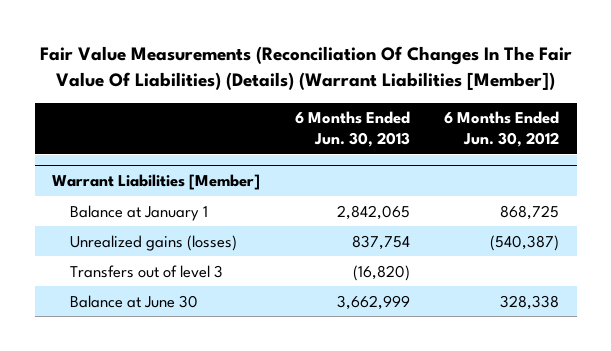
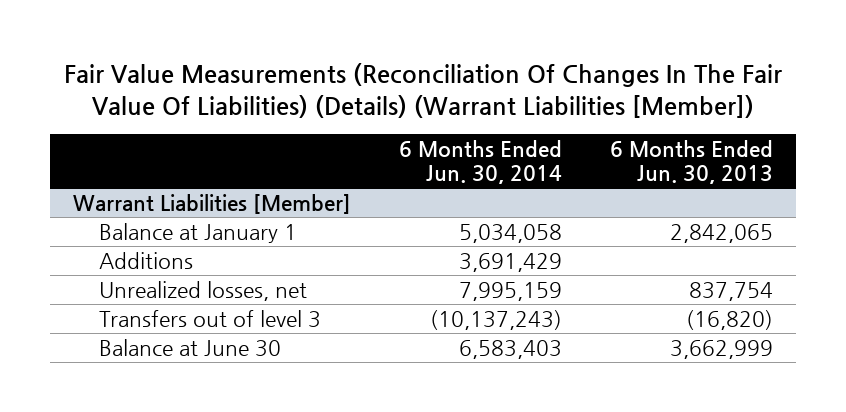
[444,111,560,147] 6 Months Ended Jun. 30, 2012 -> none
none -> [399,140,563,185] 6 Months Ended Jun. 30, 2014
none -> [99,251,194,269] Additions
[69,234,237,251] Unrealized gains (losses) -> [99,280,308,301] Unrealized losses, net

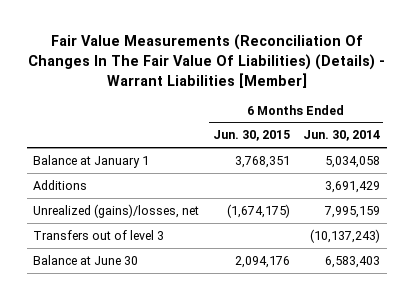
[64,62,783,118] Fair Value Measurements (Reconciliation Of Changes In The Fair Value Of Liabilities) (Details) (Warrant Liabilities [Member]) -> [27,34,385,88] Fair Value Measurements (Reconciliation Of Changes In The Fair Value Of Liabilities) (Details) - Warrant Liabilities [Member]
[609,140,773,185] 6 Months Ended Jun. 30, 2013 -> none
none -> [212,130,290,142] Jun. 30, 2015
[73,193,352,214] Warrant Liabilities [Member] -> none
[99,280,308,301] Unrealized losses, net -> [33,203,200,218] Unrealized (gains)/losses, net

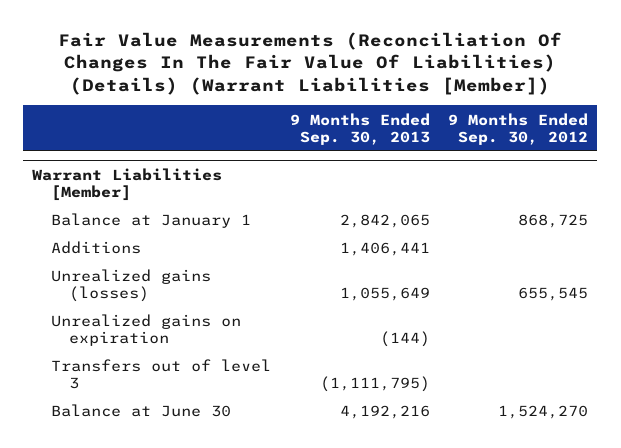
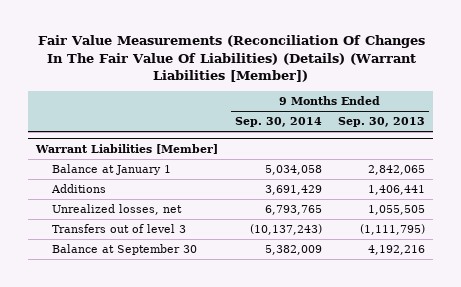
[448,112,589,145] 9 Months Ended Sep. 30, 2012 -> none
none -> [234,117,322,128] Sep. 30, 2014
[50,314,241,347] Unrealized gains on expiration -> none
[50,269,211,303] Unrealized gains (losses) -> [52,204,183,216] Unrealized losses, net
[339,287,430,302] 1,055,649 -> [367,205,425,216] 1,055,505
[50,404,231,418] Balance at June 30 -> [52,244,198,256] Balance at September 30

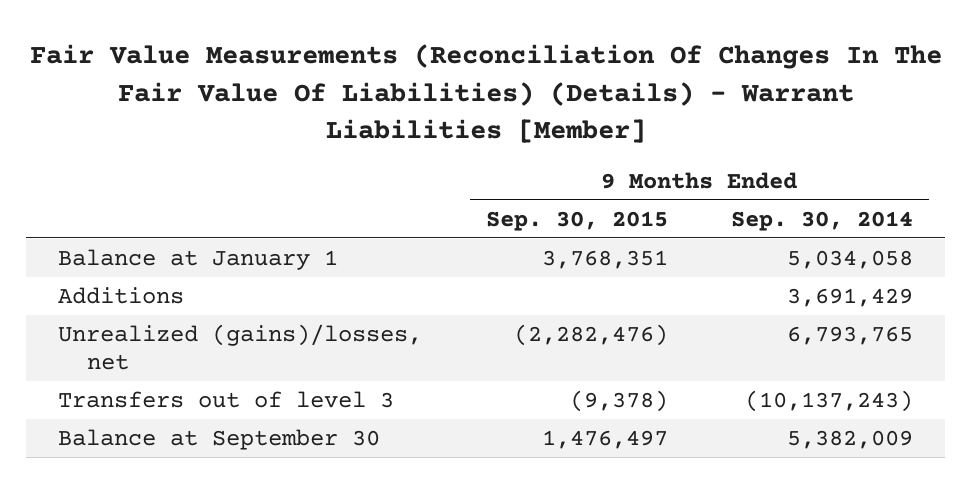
[37,35,425,82] Fair Value Measurements (Reconciliation Of Changes In The Fair Value Of Liabilities) (Details) (Warrant Liabilities [Member]) -> [29,44,942,144] Fair Value Measurements (Reconciliation Of Changes In The Fair Value Of Liabilities) (Details) - Warrant Liabilities [Member]
[337,117,425,128] Sep. 30, 2013 -> none
none -> [485,210,668,231] Sep. 30, 2015
[35,144,219,155] Warrant Liabilities [Member] -> none
[52,204,183,216] Unrealized losses, net -> [57,323,422,371] Unrealized (gains)/losses, net

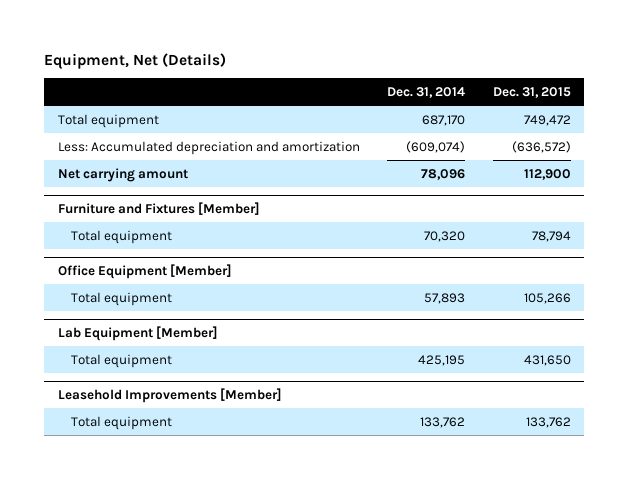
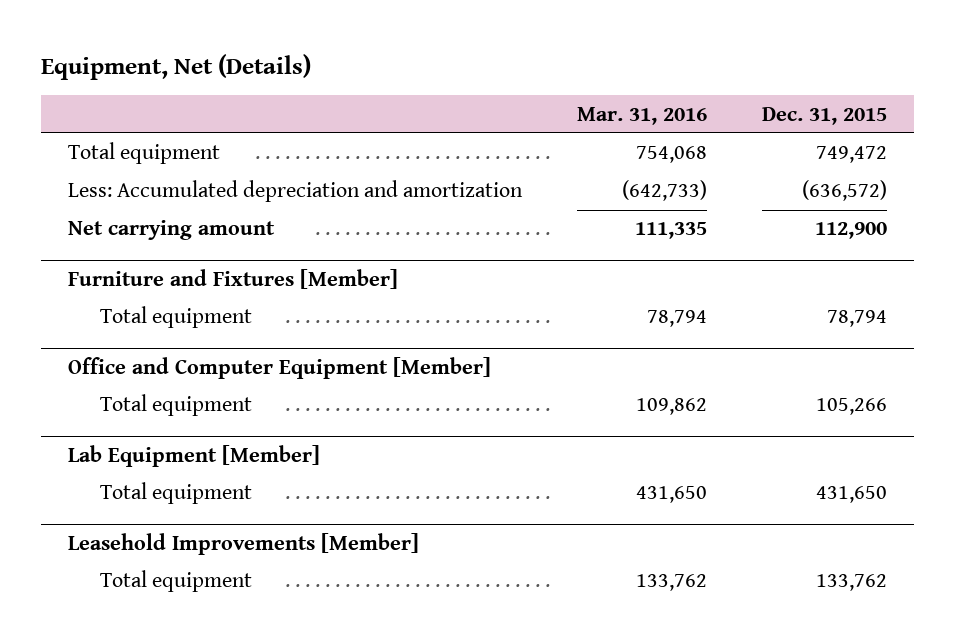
[387,86,466,98] Dec. 31, 2014 -> none
none -> [576,106,707,125] Mar. 31, 2016
[57,264,232,280] Office Equipment [Member] -> [68,356,492,379] Office and Computer Equipment [Member]

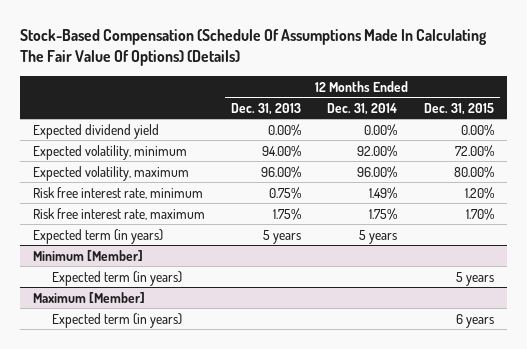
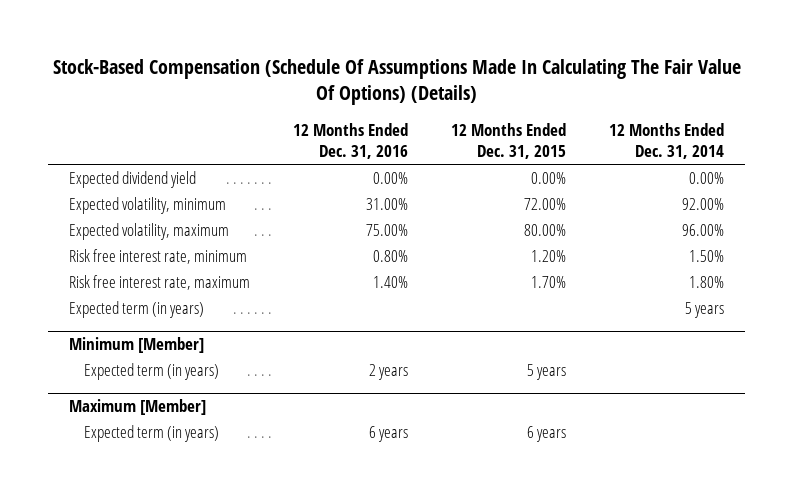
[231,102,302,115] Dec. 31, 2013 -> none
none -> [293,123,409,160] 12 Months Ended Dec. 31, 2016
[369,186,398,199] 1.49% -> [688,249,724,262] 1.50%
[369,207,398,220] 1.75% -> [688,275,724,288] 1.80%

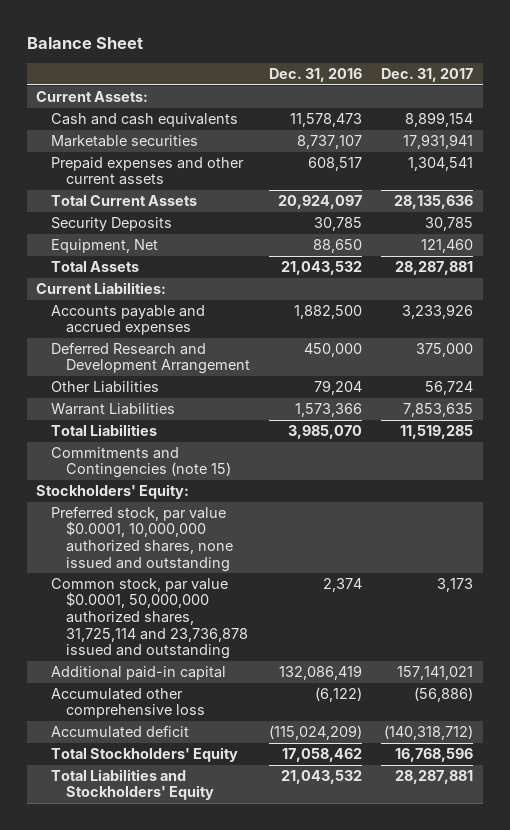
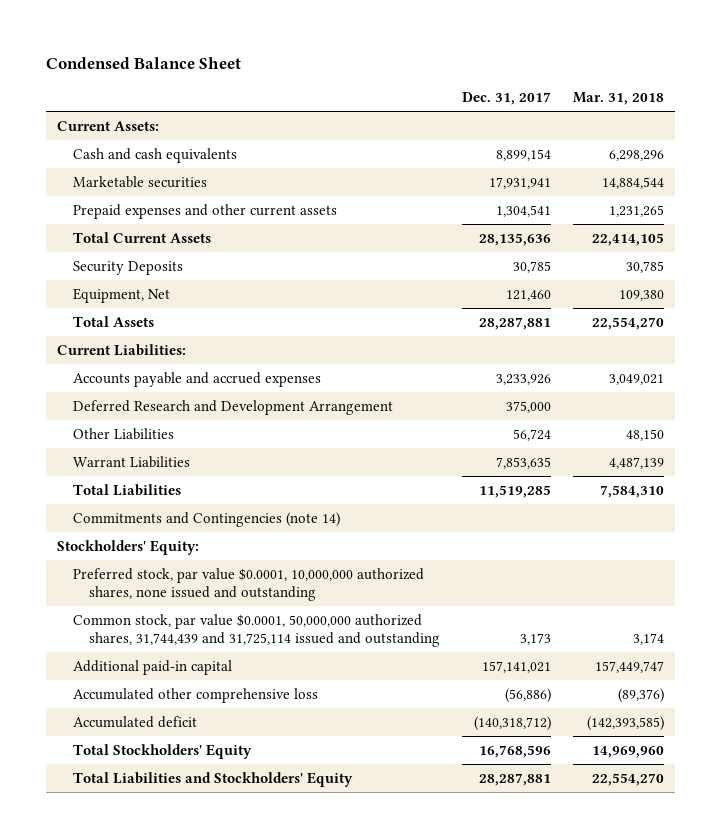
[26,36,143,49] Balance Sheet -> [45,56,241,69] Condensed Balance Sheet
[269,68,363,83] Dec. 31, 2016 -> none
none -> [572,92,664,106] Mar. 31, 2018
[50,446,231,479] Commitments and Contingencies (note 15) -> [72,511,340,527] Commitments and Contingencies (note 14)
[50,577,248,660] Common stock, par value $0.0001, 50,000,000 authorized shares, 31,725,114 and 23,736,878 issued and outstanding -> [72,613,440,648] Common stock, par value $0.0001, 50,000,000 authorized shares, 31,744,439 and 31,725,114 issued and outstanding

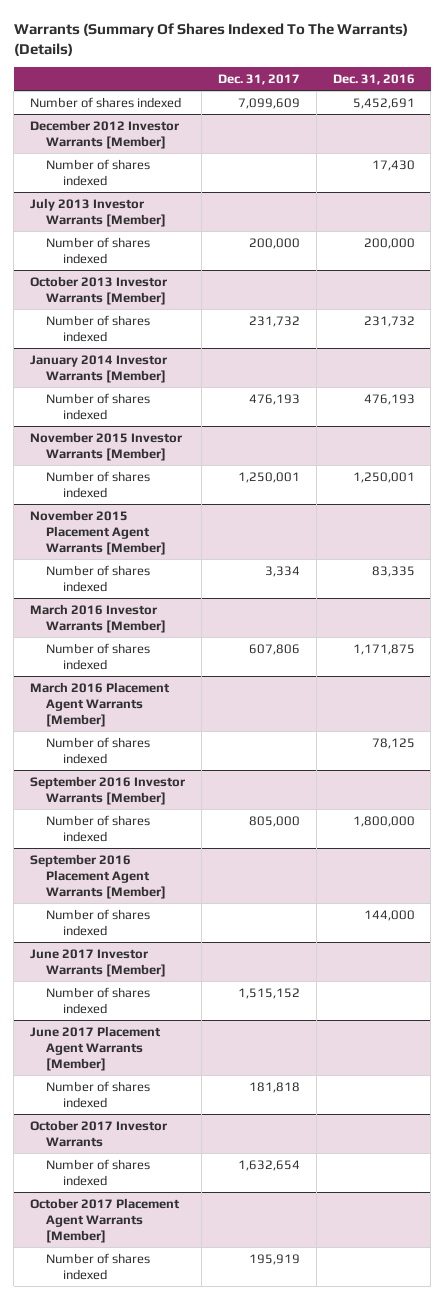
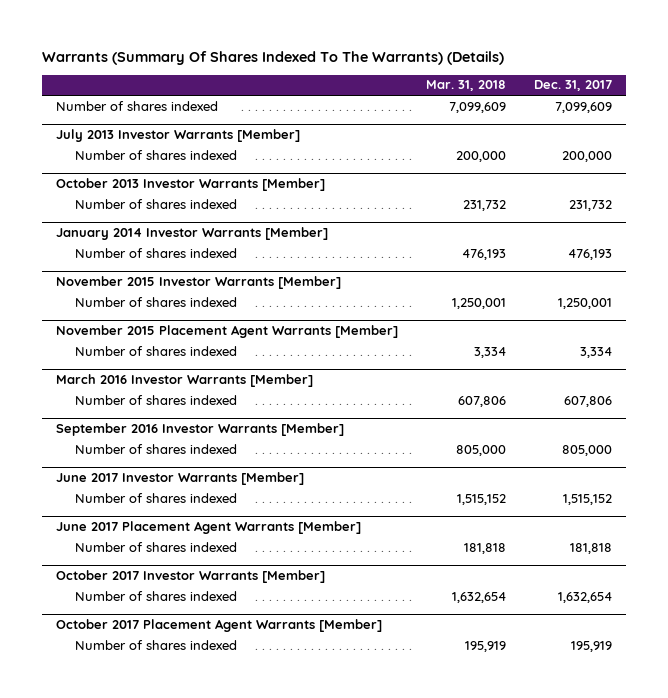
[332,74,415,86] Dec. 31, 2016 -> none
none -> [426,80,507,92] Mar. 31, 2018
[30,119,180,149] December 2012 Investor Warrants [Member] -> none
[46,158,151,186] Number of shares indexed -> none
[30,681,171,727] March 2016 Placement Agent Warrants [Member] -> none
[46,736,151,764] Number of shares indexed -> none
[30,853,167,899] September 2016 Placement Agent Warrants [Member] -> none
[46,908,151,936] Number of shares indexed -> none
[30,1119,168,1147] October 2017 Investor Warrants -> [55,570,325,584] October 2017 Investor Warrants [Member]

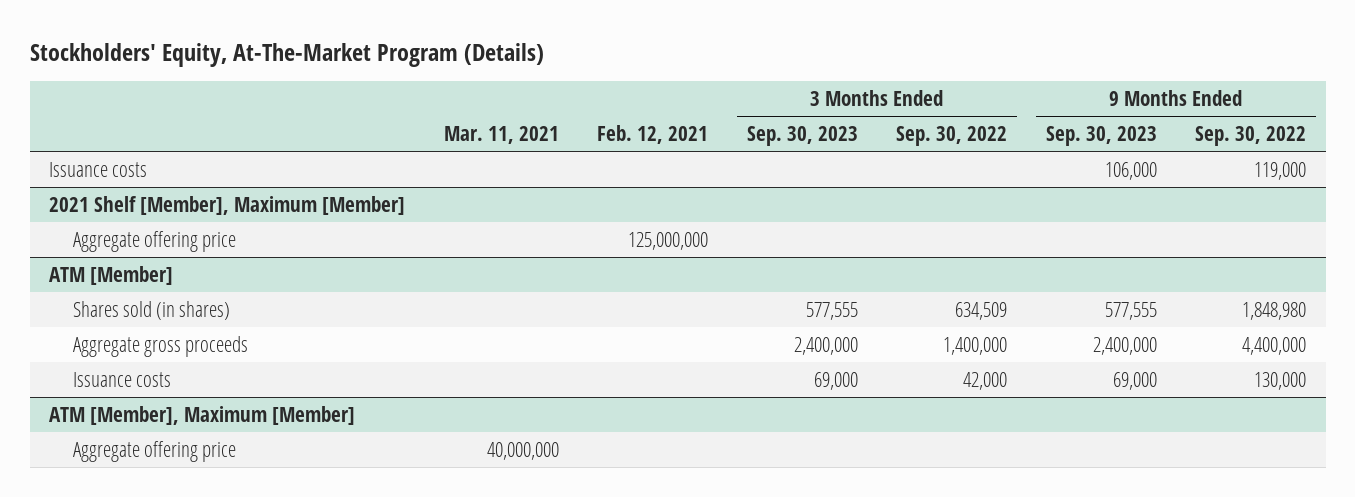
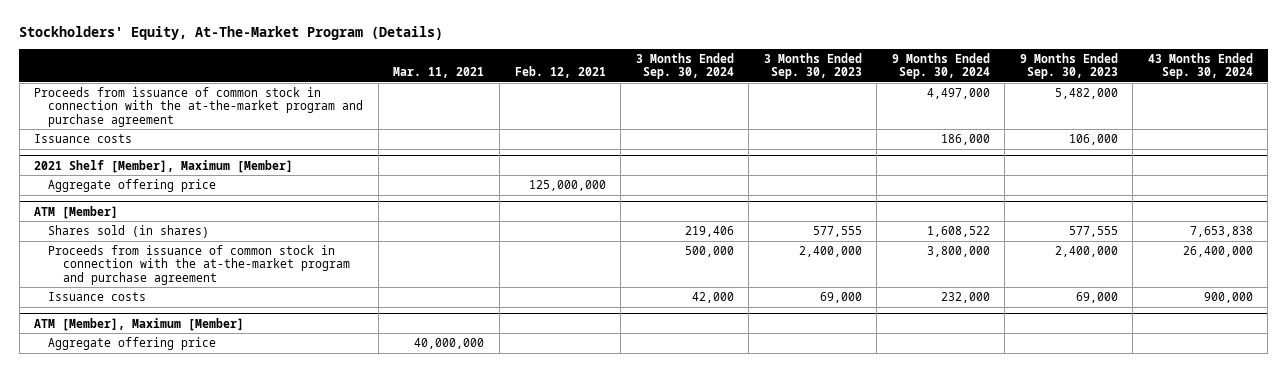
[896,126,1008,147] Sep. 30, 2022 -> none
[1195,126,1307,147] Sep. 30, 2022 -> none
none -> [635,52,734,80] 3 Months Ended Sep. 30, 2024
none -> [891,52,990,80] 9 Months Ended Sep. 30, 2024
none -> [1147,52,1253,80] 43 Months Ended Sep. 30, 2024
none -> [34,86,364,127] Proceeds from issuance of common stock in connection with the at-the-market program and purchase agreement
[72,335,248,357] Aggregate gross proceeds -> [48,244,350,285] Proceeds from issuance of common stock in connection with the at-the-market program and purchase agreement

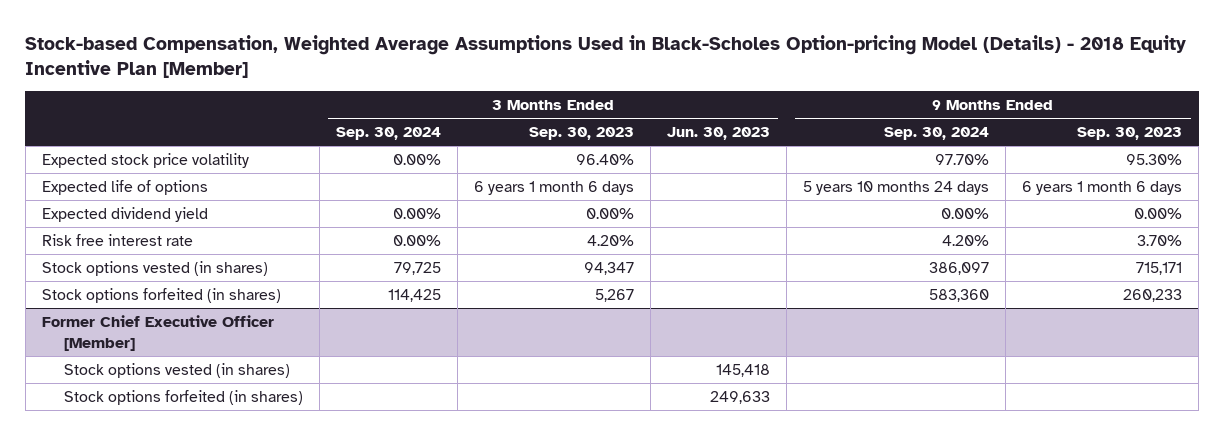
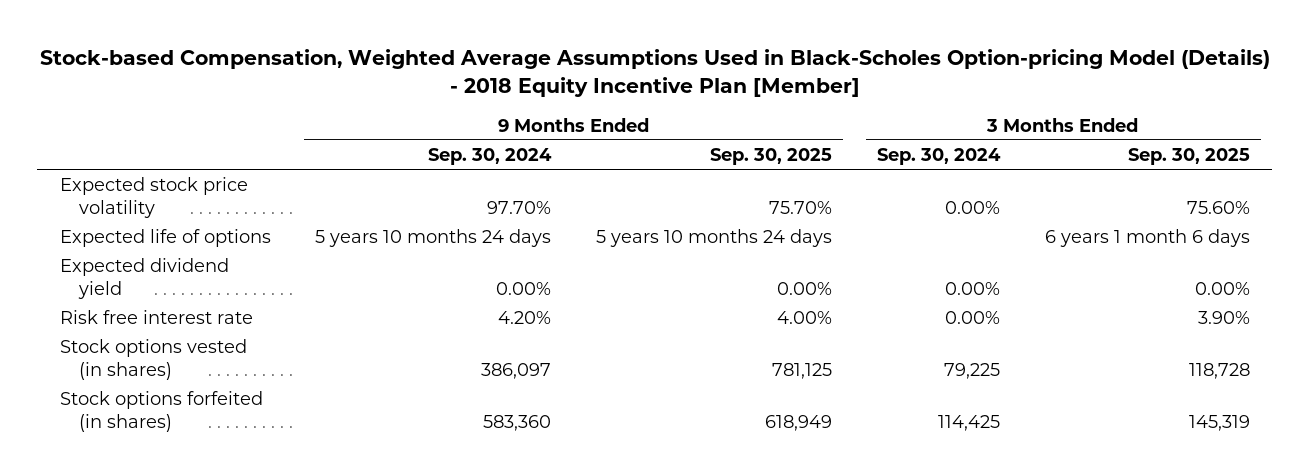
[529,127,635,141] Sep. 30, 2023 -> none
[667,127,771,141] Jun. 30, 2023 -> none
[1077,127,1183,141] Sep. 30, 2023 -> none
none -> [710,147,833,165] Sep. 30, 2025
none -> [1127,147,1250,165] Sep. 30, 2025
[393,262,441,276] 79,725 -> [943,362,1000,379] 79,225
[41,315,274,351] Former Chief Executive Officer [Member] -> none
[63,363,290,379] Stock options vested (in shares) -> none
[63,390,303,406] Stock options forfeited (in shares) -> none

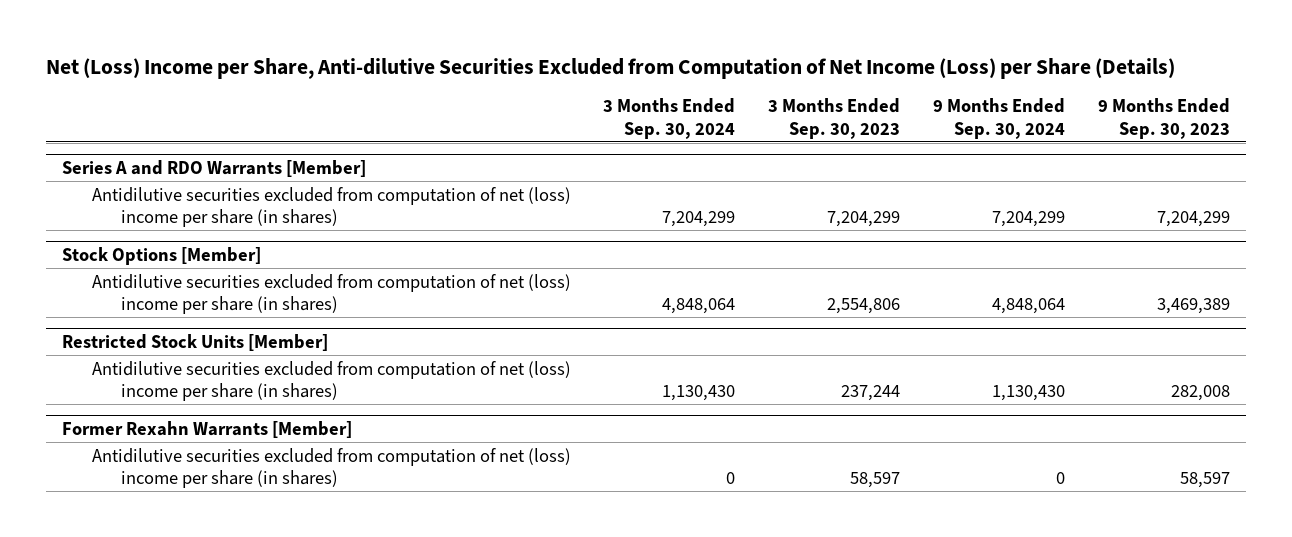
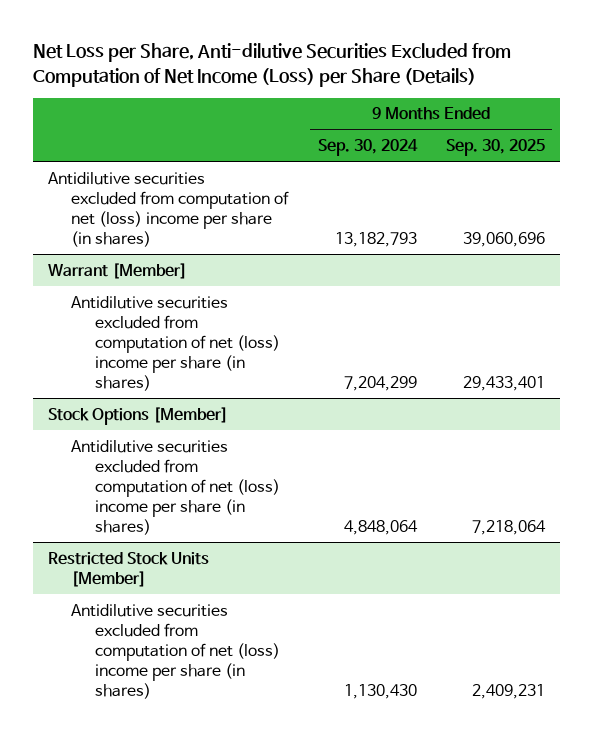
[45,58,1175,80] Net (Loss) Income per Share, Anti-dilutive Securities Excluded from Computation of Net Income (Loss) per Share (Details) -> [32,43,511,87] Net Loss per Share, Anti-dilutive Securities Excluded from Computation of Net Income (Loss) per Share (Details)
[603,98,736,139] 3 Months Ended Sep. 30, 2024 -> none
[768,98,901,139] 3 Months Ended Sep. 30, 2023 -> none
[1097,98,1230,139] 9 Months Ended Sep. 30, 2023 -> none
none -> [446,138,546,156] Sep. 30, 2025
[61,159,366,177] Series A and RDO Warrants [Member] -> none
none -> [47,171,290,248] Antidilutive securities excluded from computation of net (loss) income per share (in shares)
none -> [47,262,187,279] Warrant [Member]
[61,420,352,438] Former Rexahn Warrants [Member] -> none
[91,447,571,488] Antidilutive securities excluded from computation of net (loss) income per share (in shares) -> none

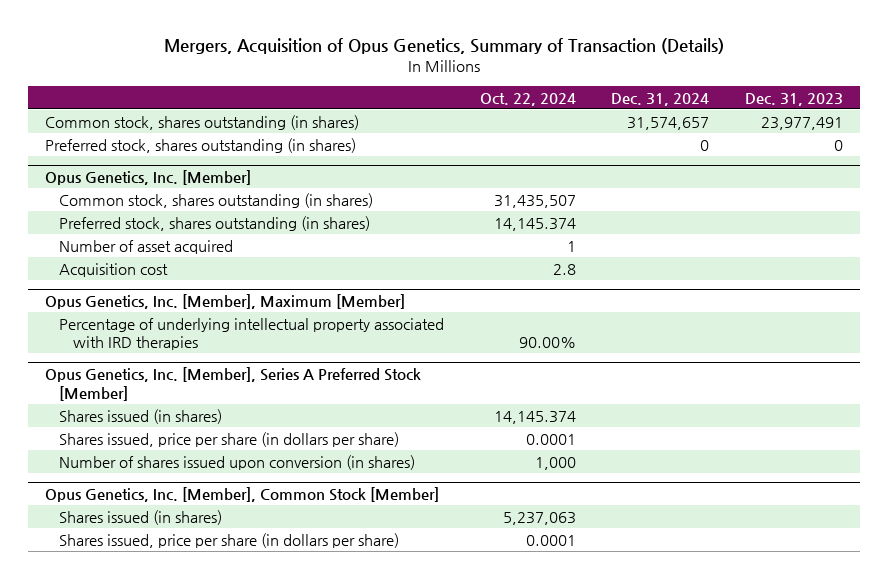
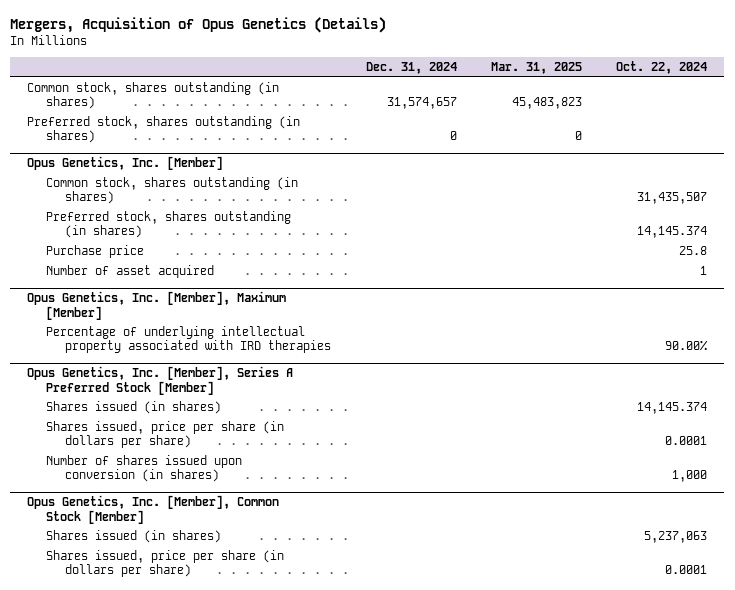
[164,37,725,54] Mergers, Acquisition of Opus Genetics, Summary of Transaction (Details) -> [10,16,387,33] Mergers, Acquisition of Opus Genetics (Details)
[744,92,843,106] Dec. 31, 2023 -> none
none -> [491,61,583,74] Mar. 31, 2025
none -> [46,245,145,259] Purchase price
[59,262,169,277] Acquisition cost -> none

